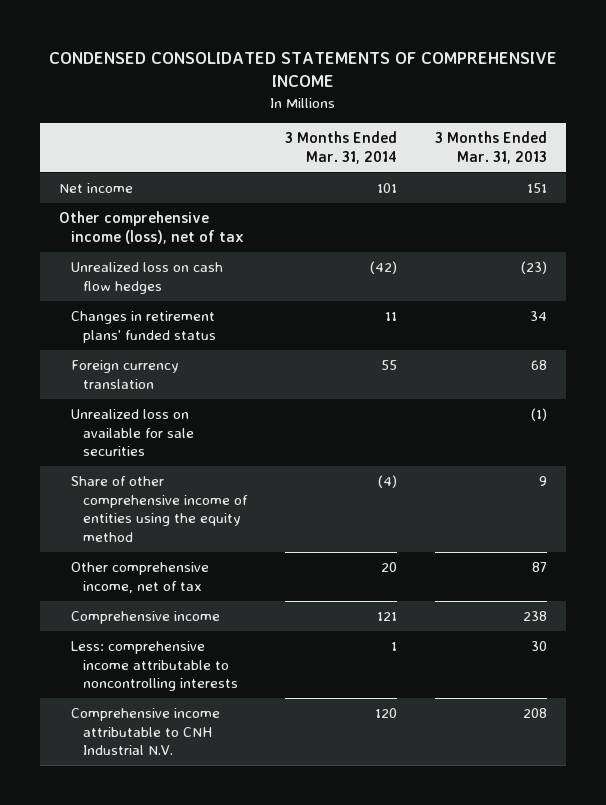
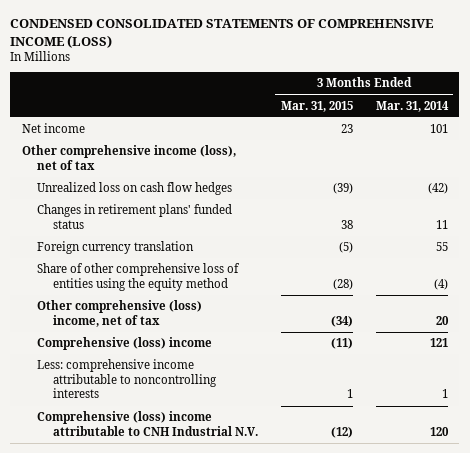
[48,51,557,88] CONDENSED CONSOLIDATED STATEMENTS OF COMPREHENSIVE INCOME -> [10,18,435,48] CONDENSED CONSOLIDATED STATEMENTS OF COMPREHENSIVE INCOME (LOSS)
[434,131,547,164] 3 Months Ended Mar. 31, 2013 -> none
none -> [280,100,353,112] Mar. 31, 2015
[71,409,195,457] Unrealized loss on available for sale securities -> none
[71,476,249,542] Share of other comprehensive income of entities using the equity method -> [37,263,241,291] Share of other comprehensive loss of entities using the equity method
[71,562,210,593] Other comprehensive income, net of tax -> [37,300,203,327] Other comprehensive (loss) income, net of tax
[71,611,221,625] Comprehensive income -> [37,337,213,351] Comprehensive (loss) income
[71,708,221,756] Comprehensive income attributable to CNH Industrial N.V. -> [37,411,258,436] Comprehensive (loss) income attributable to CNH Industrial N.V.

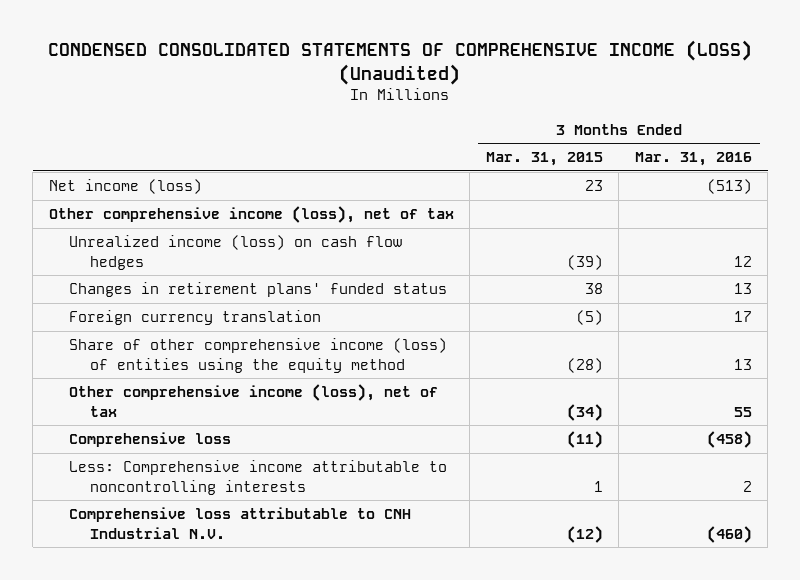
[10,18,435,48] CONDENSED CONSOLIDATED STATEMENTS OF COMPREHENSIVE INCOME (LOSS) -> [48,40,753,85] CONDENSED CONSOLIDATED STATEMENTS OF COMPREHENSIVE INCOME (LOSS) (Unaudited)
[375,100,449,112] Mar. 31, 2014 -> none
none -> [634,152,752,167] Mar. 31, 2016
[21,123,85,134] Net income -> [48,179,202,195] Net income (loss)
[37,182,233,196] Unrealized loss on cash flow hedges -> [69,235,403,270] Unrealized income (loss) on cash flow hedges
[37,263,241,291] Share of other comprehensive loss of entities using the equity method -> [69,338,448,373] Share of other comprehensive income (loss) of entities using the equity method
[37,300,203,327] Other comprehensive (loss) income, net of tax -> [69,384,439,417] Other comprehensive income (loss), net of tax
[37,337,213,351] Comprehensive (loss) income -> [69,432,232,448] Comprehensive loss
[37,359,217,399] Less: comprehensive income attributable to noncontrolling interests -> [69,460,448,495] Less: Comprehensive income attributable to noncontrolling interests
[37,411,258,436] Comprehensive (loss) income attributable to CNH Industrial N.V. -> [69,507,412,539] Comprehensive loss attributable to CNH Industrial N.V.

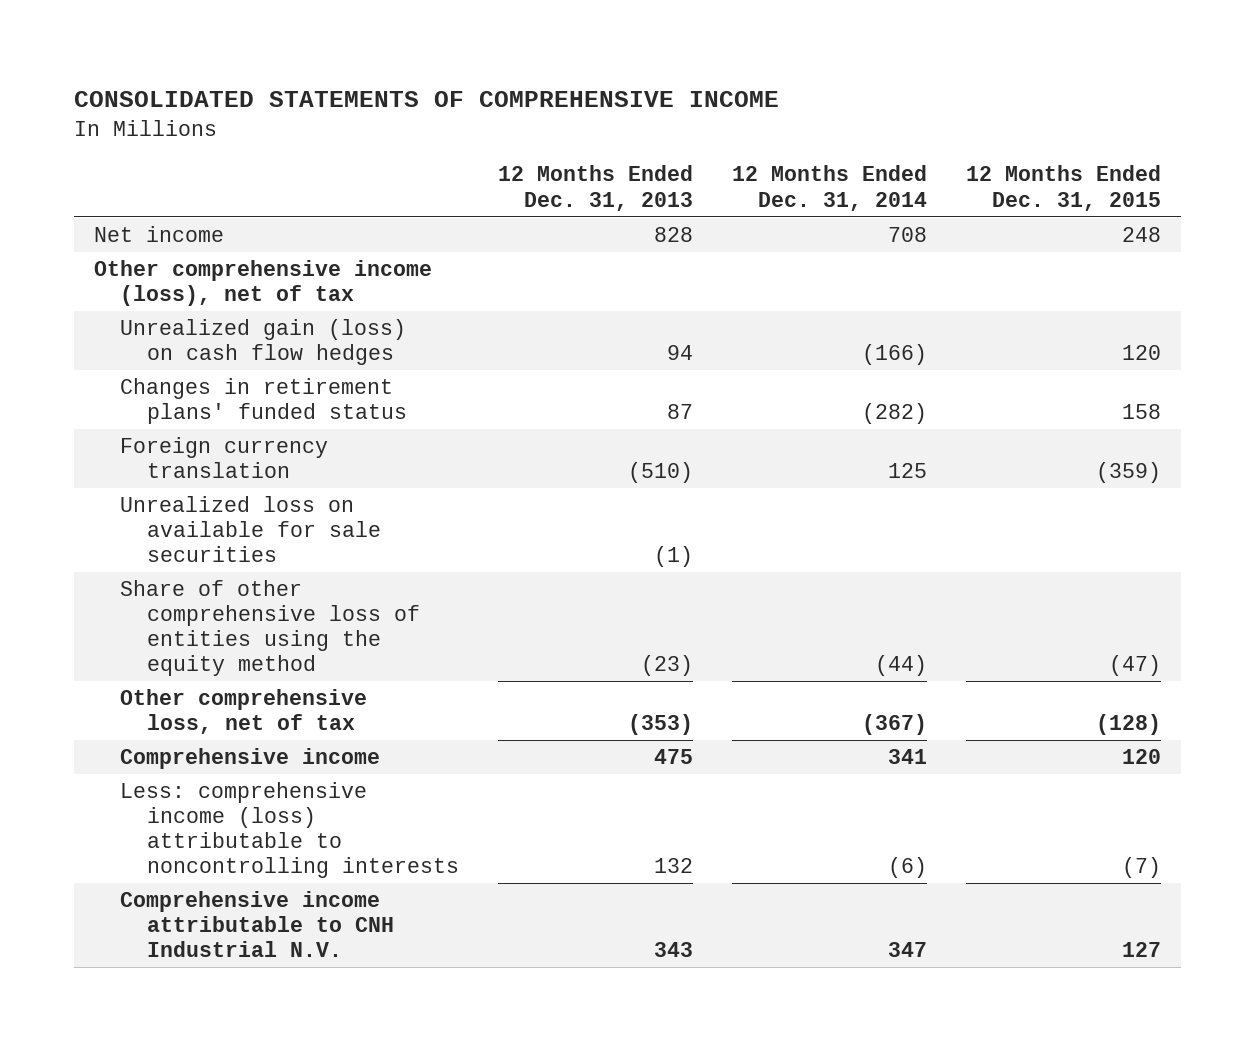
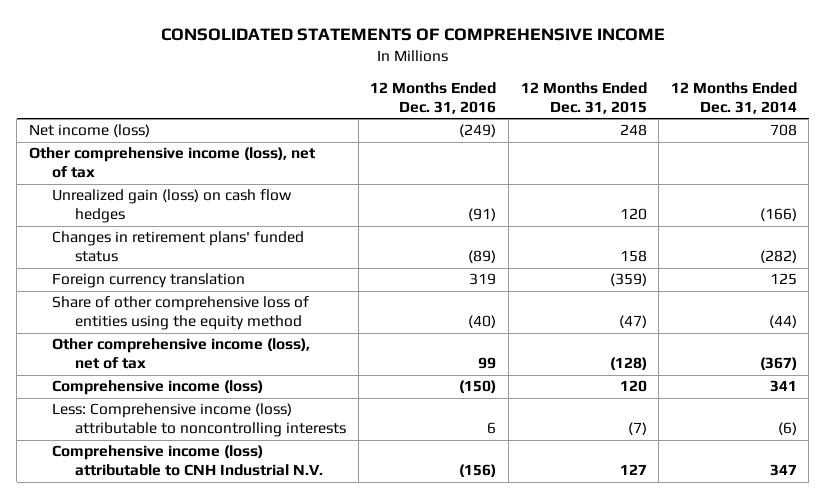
[498,165,694,211] 12 Months Ended Dec. 31, 2013 -> none
none -> [370,81,497,114] 12 Months Ended Dec. 31, 2016
[93,226,224,243] Net income -> [28,124,150,138] Net income (loss)
[120,496,382,563] Unrealized loss on available for sale securities -> none
[120,689,368,735] Other comprehensive loss, net of tax -> [51,338,310,370] Other comprehensive income (loss), net of tax
[120,748,381,770] Comprehensive income -> [51,380,263,396] Comprehensive income (loss)
[120,782,460,879] Less: comprehensive income (loss) attributable to noncontrolling interests -> [51,403,347,438] Less: Comprehensive income (loss) attributable to noncontrolling interests
[120,891,395,958] Comprehensive income attributable to CNH Industrial N.V. -> [51,445,324,477] Comprehensive income (loss) attributable to CNH Industrial N.V.

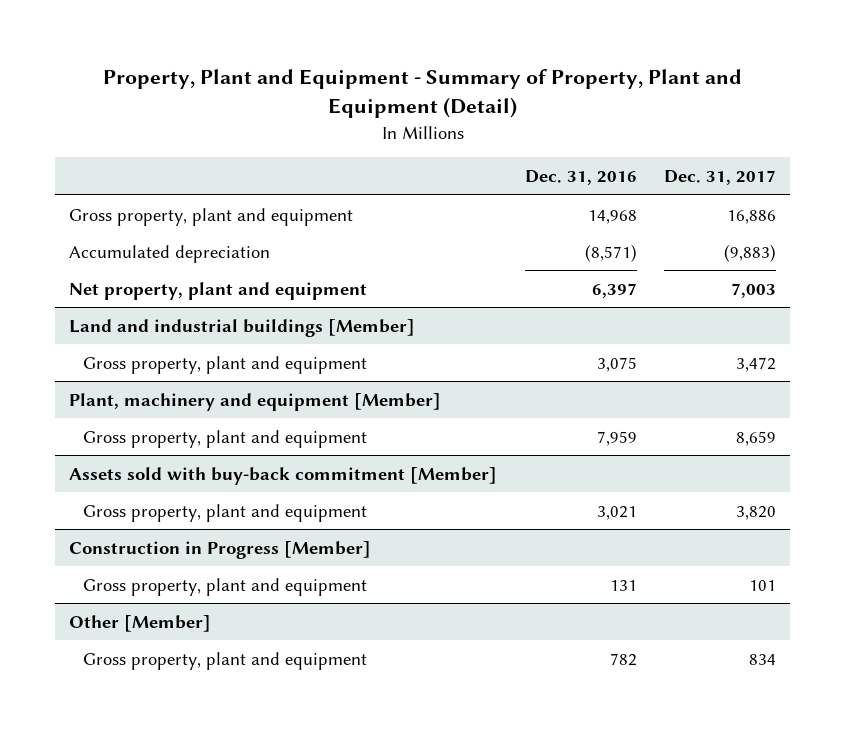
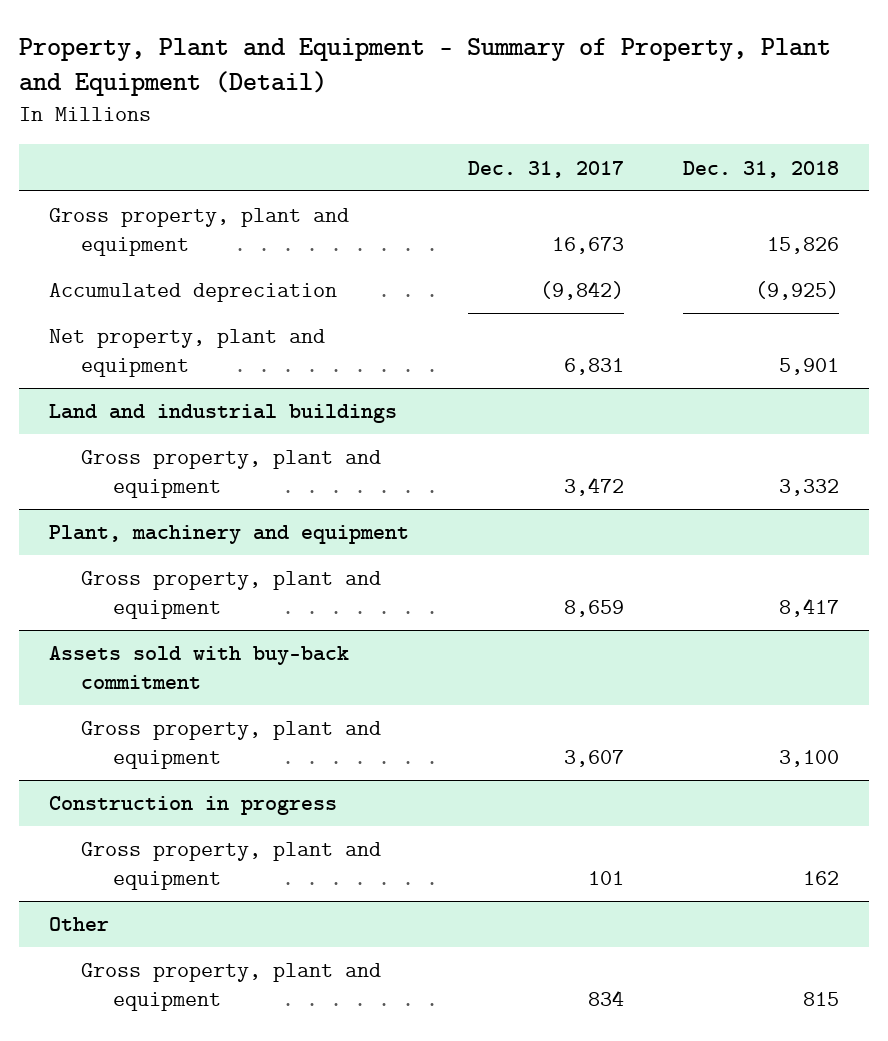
[524,170,637,186] Dec. 31, 2016 -> none
none -> [683,160,840,178] Dec. 31, 2018
[727,209,777,224] 16,886 -> [551,237,624,255] 16,673
[724,243,777,262] (9,883) -> [539,281,624,301] (9,842)
[731,282,777,298] 7,003 -> [563,358,624,376] 6,831
[69,318,416,337] Land and industrial buildings [Member] -> [48,404,397,424] Land and industrial buildings
[69,392,442,411] Plant, machinery and equipment [Member] -> [48,525,409,545] Plant, machinery and equipment
[69,466,498,485] Assets sold with buy-back commitment [Member] -> [48,646,349,690] Assets sold with buy-back commitment
[736,505,777,520] 3,820 -> [563,750,624,768] 3,607
[69,540,372,559] Construction in Progress [Member] -> [48,796,337,816] Construction in progress
[69,614,212,632] Other [Member] -> [48,917,109,932] Other

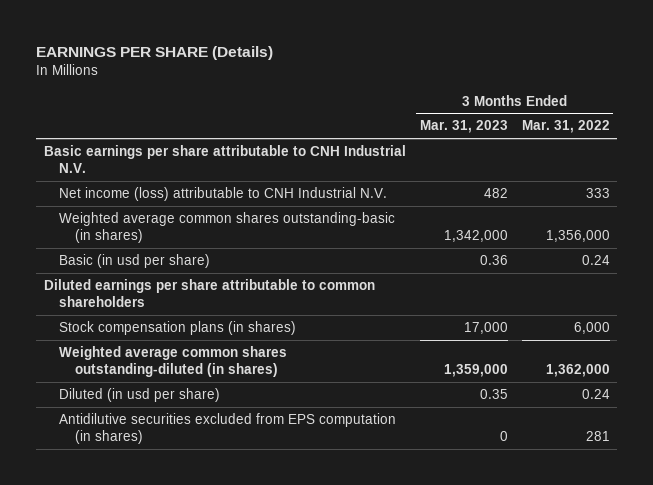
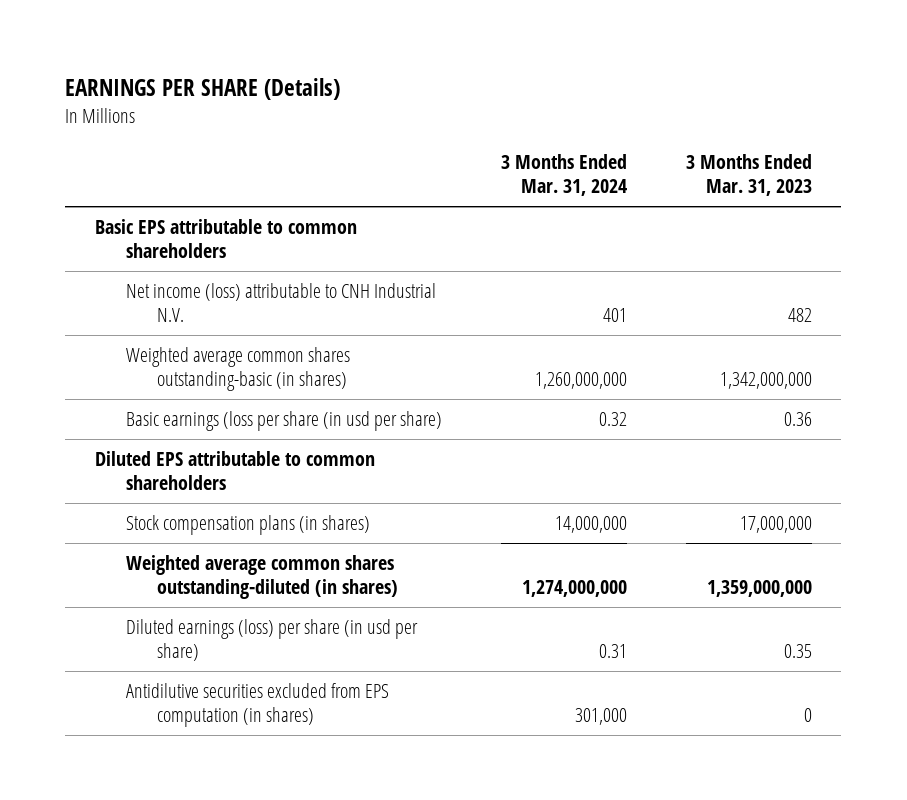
[521,120,610,134] Mar. 31, 2022 -> none
none -> [500,154,627,197] 3 Months Ended Mar. 31, 2024
[43,145,406,173] Basic earnings per share attributable to CNH Industrial N.V. -> [94,218,357,259] Basic EPS attributable to common shareholders
[443,229,508,242] 1,342,000 -> [719,372,812,390] 1,342,000,000
[59,254,211,269] Basic (in usd per share) -> [125,410,442,431] Basic earnings (loss per share (in usd per share)
[43,279,375,307] Diluted earnings per share attributable to common shareholders -> [94,450,375,491] Diluted EPS attributable to common shareholders
[463,322,508,335] 17,000 -> [739,515,812,533] 17,000,000
[443,363,508,377] 1,359,000 -> [706,580,812,598] 1,359,000,000
[59,388,221,403] Diluted (in usd per share) -> [125,618,418,662] Diluted earnings (loss) per share (in usd per share)

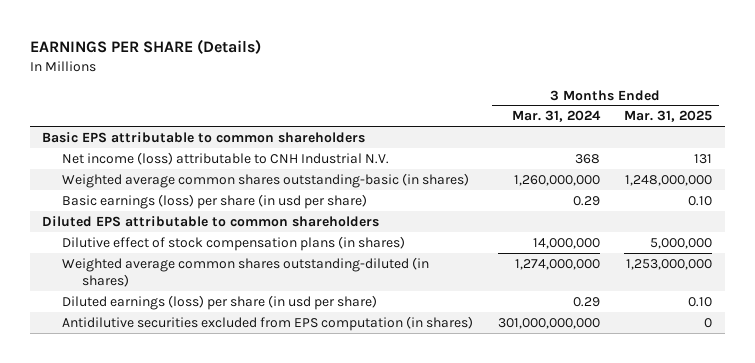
[685,154,812,197] 3 Months Ended Mar. 31, 2023 -> none
none -> [624,110,713,123] Mar. 31, 2025
[602,308,627,323] 401 -> [574,153,600,164] 368
[125,410,442,431] Basic earnings (loss per share (in usd per share) -> [62,193,368,209] Basic earnings (loss) per share (in usd per share)
[598,411,627,426] 0.32 -> [572,195,600,206] 0.29
[125,514,370,535] Stock compensation plans (in shares) -> [62,235,406,251] Dilutive effect of stock compensation plans (in shares)
[598,644,627,659] 0.31 -> [572,296,600,307] 0.29
[574,708,627,726] 301,000 -> [497,317,600,329] 301,000,000,000

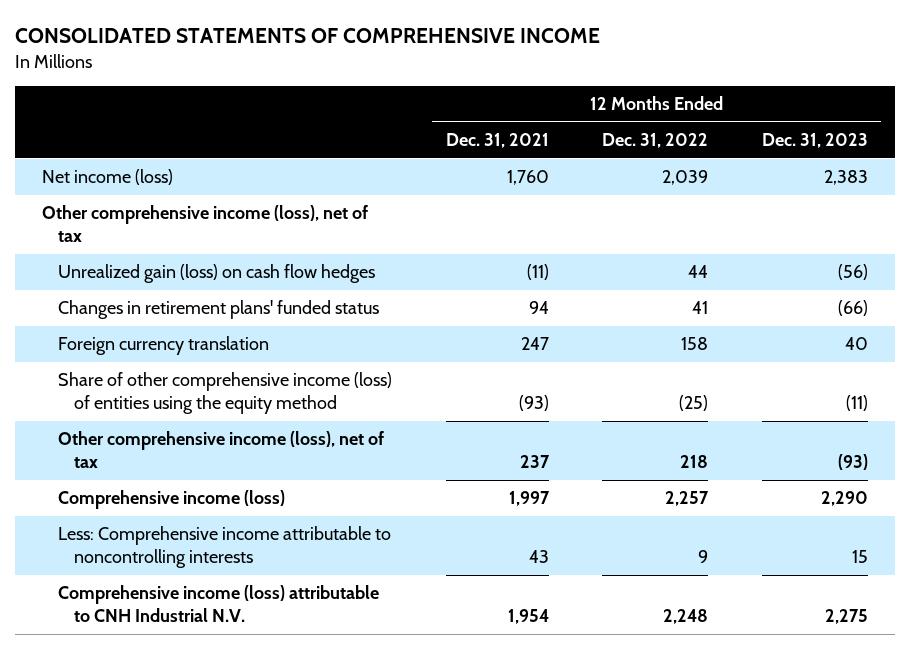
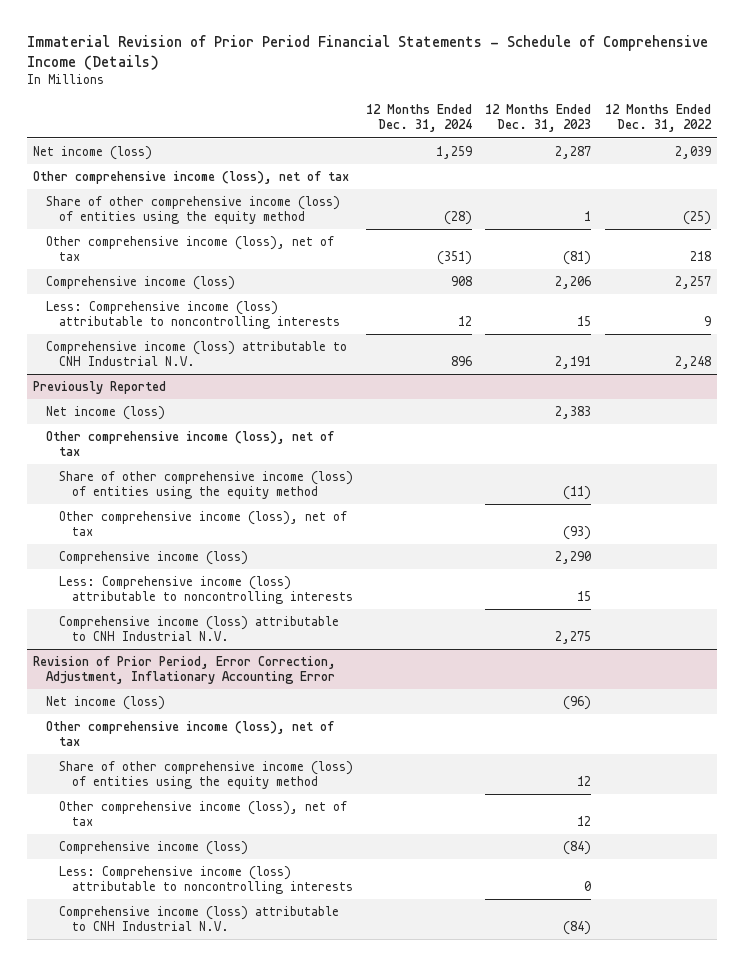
[15,28,601,44] CONSOLIDATED STATEMENTS OF COMPREHENSIVE INCOME -> [26,34,708,70] Immaterial Revision of Prior Period Financial Statements - Schedule of Comprehensive Income (Details)
[445,133,549,149] Dec. 31, 2021 -> none
none -> [366,104,473,133] 12 Months Ended Dec. 31, 2024
[824,170,869,186] 2,383 -> [555,146,592,160] 2,287
[57,264,375,284] Unrealized gain (loss) on cash flow hedges -> none
[57,300,379,320] Changes in retirement plans' funded status -> none
[57,336,269,356] Foreign currency translation -> none
[846,395,869,412] (11) -> [584,211,592,222] 1
[838,454,869,471] (93) -> [563,251,592,266] (81)
[821,491,869,507] 2,290 -> [555,276,592,290] 2,206
[57,526,391,569] Less: Comprehensive income attributable to noncontrolling interests -> [46,301,341,330] Less: Comprehensive income (loss) attributable to noncontrolling interests
[825,609,869,625] 2,275 -> [555,356,592,370] 2,191
none -> [33,381,167,395] Previously Reported
none -> [46,406,166,421] Net income (loss)
none -> [46,431,335,457] Other comprehensive income (loss), net of tax
none -> [59,471,354,500] Share of other comprehensive income (loss) of entities using the equity method
none -> [59,511,348,537] Other comprehensive income (loss), net of tax
none -> [59,551,249,566] Comprehensive income (loss)
none -> [59,576,354,605] Less: Comprehensive income (loss) attributable to noncontrolling interests
none -> [59,616,340,642] Comprehensive income (loss) attributable to CNH Industrial N.V.
none -> [33,656,337,685] Revision of Prior Period, Error Correction, Adjustment, Inflationary Accounting Error
none -> [46,696,166,711] Net income (loss)
none -> [46,721,335,747] Other comprehensive income (loss), net of tax
none -> [59,761,354,790] Share of other comprehensive income (loss) of entities using the equity method
none -> [59,801,348,827] Other comprehensive income (loss), net of tax
none -> [59,841,249,856] Comprehensive income (loss)
none -> [59,866,354,895] Less: Comprehensive income (loss) attributable to noncontrolling interests
none -> [59,906,340,932] Comprehensive income (loss) attributable to CNH Industrial N.V.

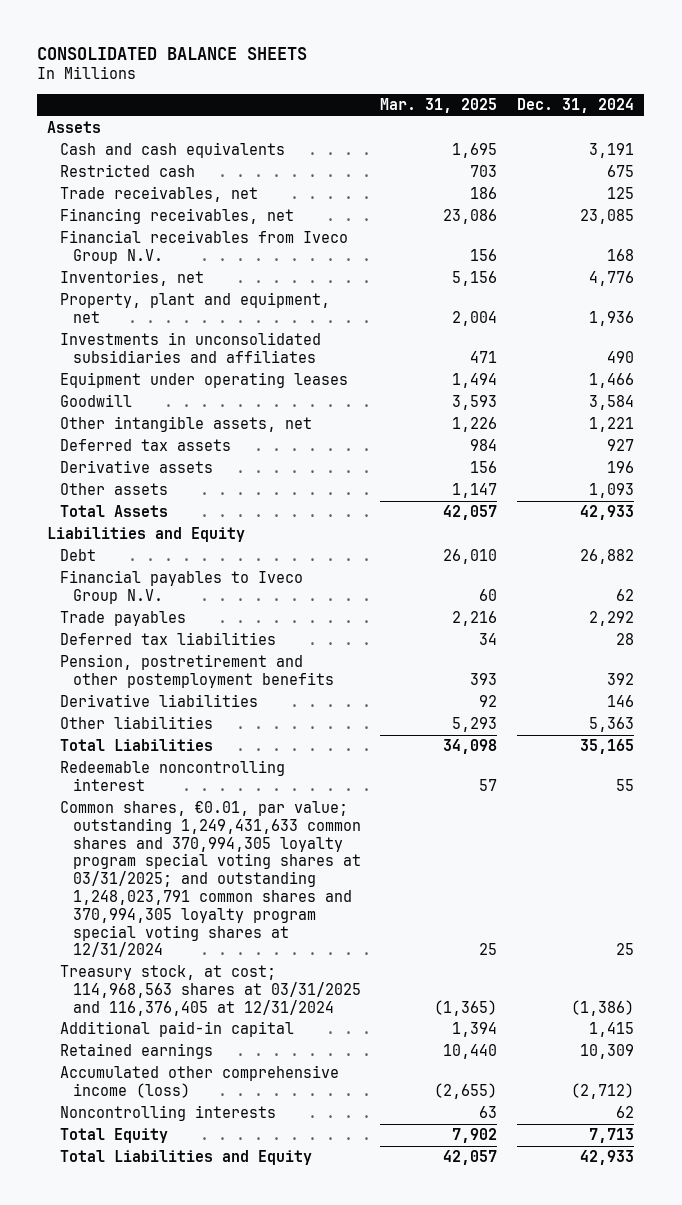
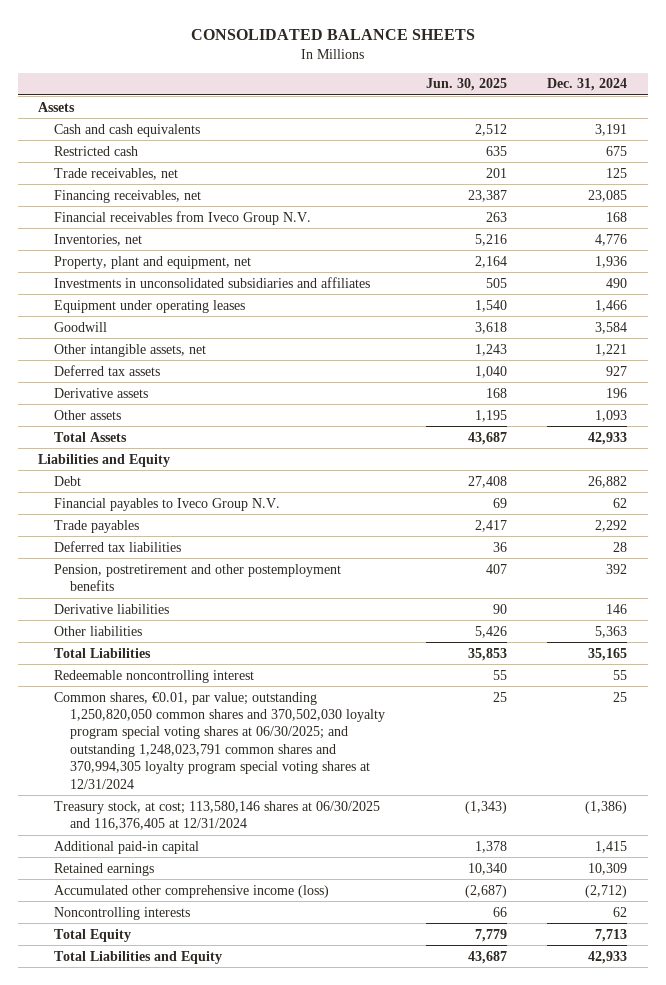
[380,98,498,114] Mar. 31, 2025 -> none
none -> [425,78,507,92] Jun. 30, 2025
[60,801,361,958] Common shares, €0.01, par value; outstanding 1,249,431,633 common shares and 370,994,305 loyalty program special voting shares at 03/31/2025; and outstanding 1,248,023,791 common shares and 370,994,305 loyalty program special voting shares at 12/31/2024 -> [54,691,386,789] Common shares, €0.01, par value; outstanding 1,250,820,050 common shares and 370,502,030 loyalty program special voting shares at 06/30/2025; and outstanding 1,248,023,791 common shares and 370,994,305 loyalty program special voting shares at 12/31/2024
[60,965,361,1016] Treasury stock, at cost; 114,968,563 shares at 03/31/2025 and 116,376,405 at 12/31/2024 -> [54,800,381,831] Treasury stock, at cost; 113,580,146 shares at 06/30/2025 and 116,376,405 at 12/31/2024

